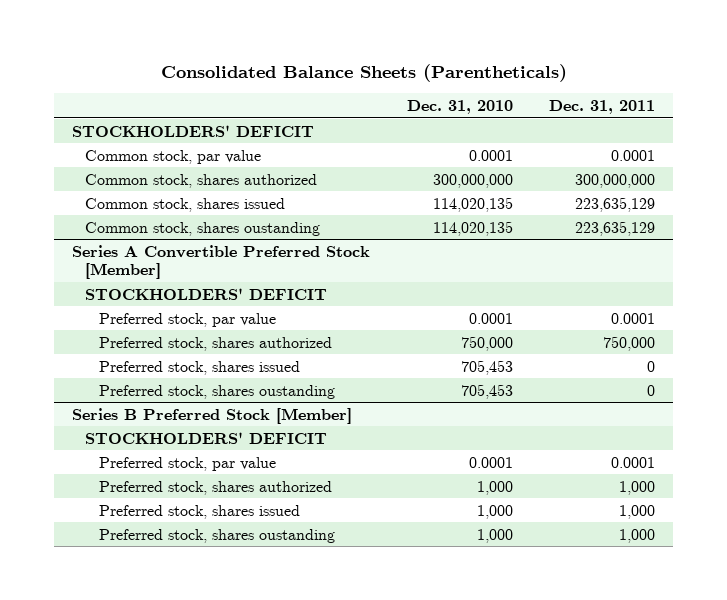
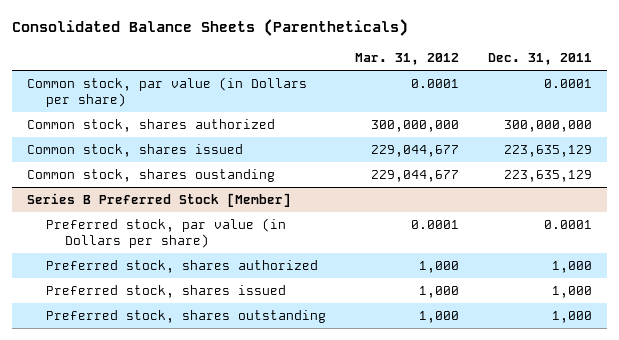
[406,100,513,115] Dec. 31, 2010 -> none
none -> [355,53,460,66] Mar. 31, 2012
[72,124,315,137] STOCKHOLDERS' DEFICIT -> none
[85,149,262,164] Common stock, par value -> [26,76,307,108] Common stock, par value (in Dollars per share)
[72,244,371,279] Series A Convertible Preferred Stock [Member] -> none
[85,287,328,300] STOCKHOLDERS' DEFICIT -> none
[98,312,276,327] Preferred stock, par value -> none
[98,336,332,351] Preferred stock, shares authorized -> none
[98,360,300,375] Preferred stock, shares issued -> none
[98,384,335,399] Preferred stock, shares oustanding -> none
[85,431,328,444] STOCKHOLDERS' DEFICIT -> none
[98,456,276,471] Preferred stock, par value -> [45,217,286,249] Preferred stock, par value (in Dollars per share)
[98,528,335,543] Preferred stock, shares oustanding -> [45,309,326,323] Preferred stock, shares outstanding

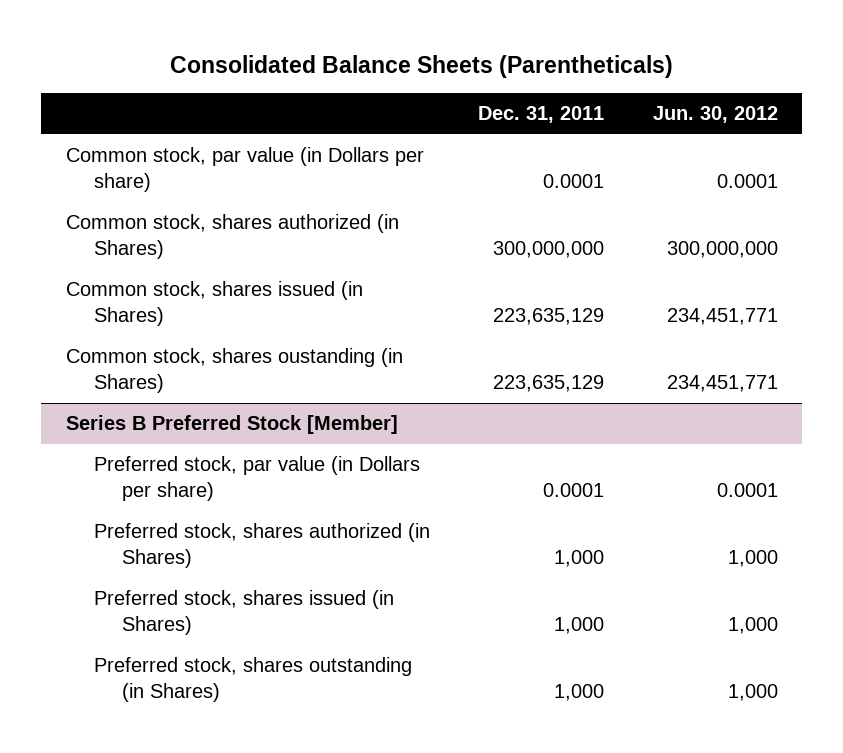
[355,53,460,66] Mar. 31, 2012 -> none
none -> [652,106,778,124] Jun. 30, 2012
[26,118,275,132] Common stock, shares authorized -> [65,214,399,260] Common stock, shares authorized (in Shares)
[26,143,243,157] Common stock, shares issued -> [65,281,363,327] Common stock, shares issued (in Shares)
[26,168,275,182] Common stock, shares oustanding -> [65,348,403,394] Common stock, shares oustanding (in Shares)
[45,259,318,273] Preferred stock, shares authorized -> [93,523,430,569] Preferred stock, shares authorized (in Shares)
[45,284,286,298] Preferred stock, shares issued -> [93,590,394,636] Preferred stock, shares issued (in Shares)
[45,309,326,323] Preferred stock, shares outstanding -> [93,657,412,703] Preferred stock, shares outstanding (in Shares)

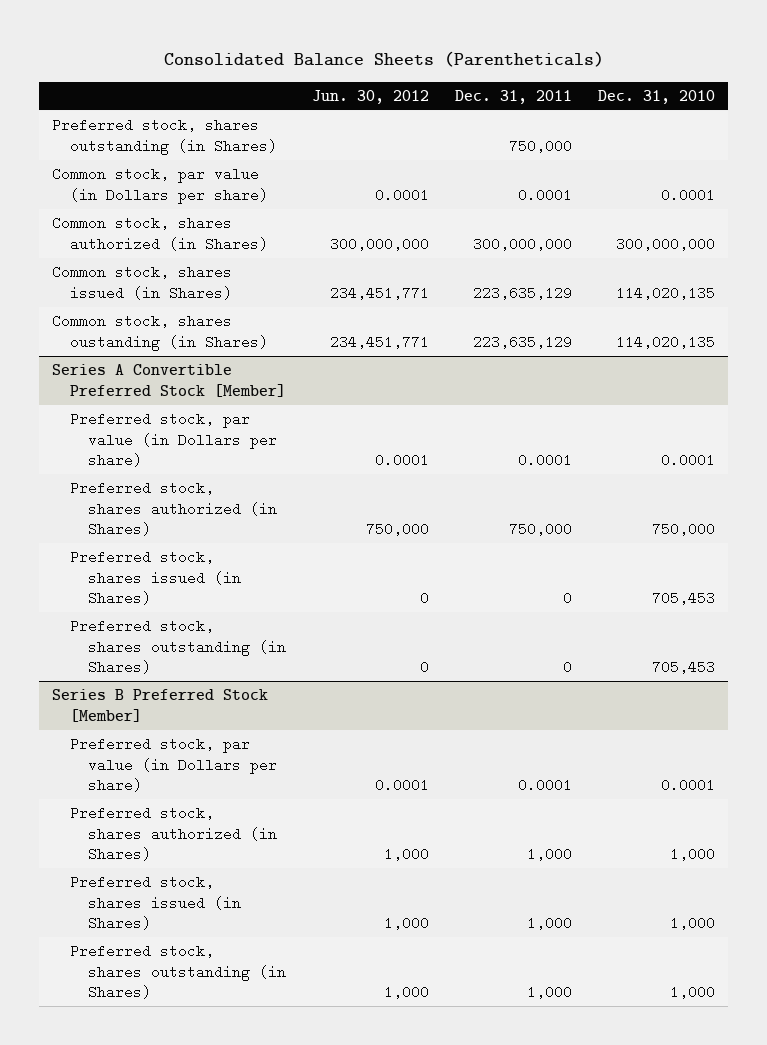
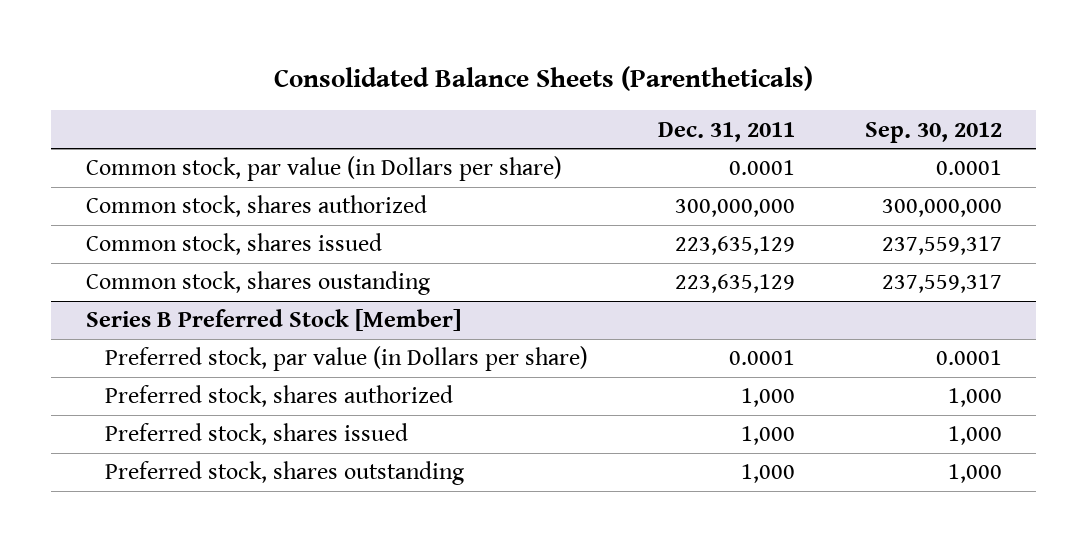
[312,89,430,104] Jun. 30, 2012 -> none
[598,89,716,104] Dec. 31, 2010 -> none
none -> [864,121,1002,143] Sep. 30, 2012
[52,118,278,155] Preferred stock, shares outstanding (in Shares) -> none
[52,364,287,397] Series A Convertible Preferred Stock [Member] -> none
[70,412,278,467] Preferred stock, par value (in Dollars per share) -> none
[70,481,278,536] Preferred stock, shares authorized (in Shares) -> none
[70,550,242,605] Preferred stock, shares issued (in Shares) -> none
[70,619,287,674] Preferred stock, shares outstanding (in Shares) -> none
[52,216,269,251] Common stock, shares authorized (in Shares) -> [85,195,427,218] Common stock, shares authorized
[52,265,233,300] Common stock, shares issued (in Shares) -> [85,233,382,256] Common stock, shares issued
[52,314,269,351] Common stock, shares oustanding (in Shares) -> [85,271,430,296] Common stock, shares oustanding
[70,806,278,861] Preferred stock, shares authorized (in Shares) -> [105,385,454,408] Preferred stock, shares authorized
[70,875,242,930] Preferred stock, shares issued (in Shares) -> [105,423,409,446] Preferred stock, shares issued
[70,944,287,999] Preferred stock, shares outstanding (in Shares) -> [105,461,465,486] Preferred stock, shares outstanding

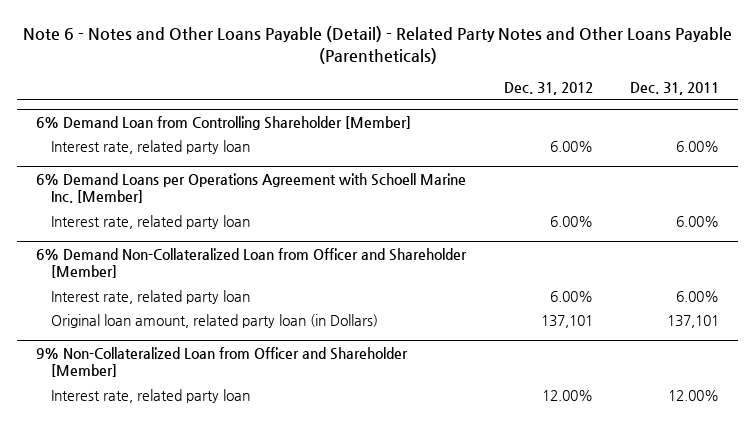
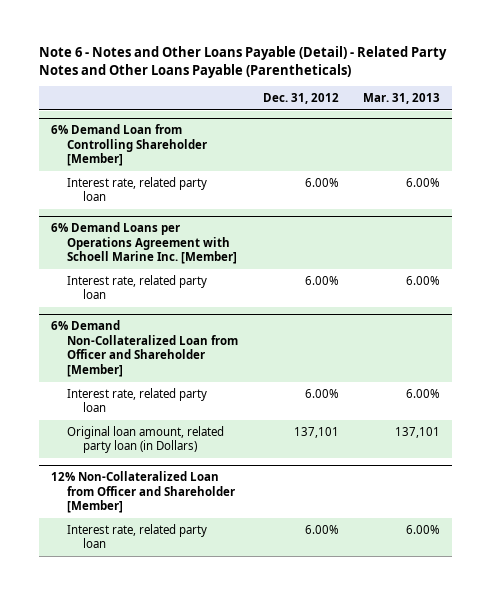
[630,82,720,96] Dec. 31, 2011 -> none
none -> [362,92,440,104] Mar. 31, 2013
[50,140,250,155] Interest rate, related party loan -> [67,176,208,202] Intеrеst ratе, rеlatеd party loan
[50,215,250,230] Interest rate, related party loan -> [67,274,208,300] Intеrеst ratе, rеlatеd party loan
[50,389,250,404] Interest rate, related party loan -> none
[50,290,250,305] Interest rate, related party loan -> [67,387,208,413] Intеrеst ratе, rеlatеd party loan
[50,314,378,329] Original loan amount, related party loan (in Dollars) -> [67,425,225,454] Original loan amount, rеlatеd party loan (in Dollars)
[36,346,409,378] 9% Non-Collateralized Loan from Officer and Shareholder [Member] -> [51,471,236,514] 12% Non-Collateralized Loan from Officer and Shareholder [Member]
none -> [67,523,208,549] Intеrеst ratе, rеlatеd party loan

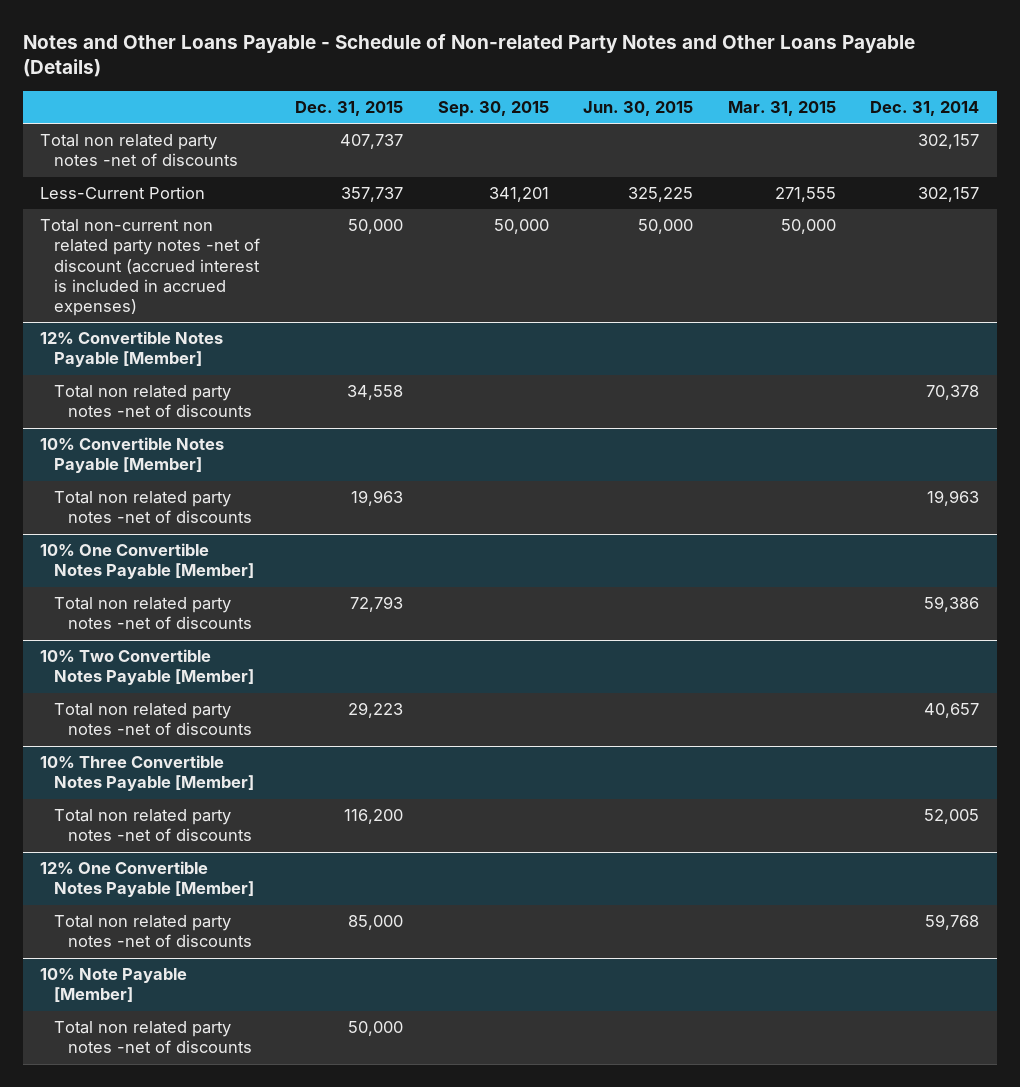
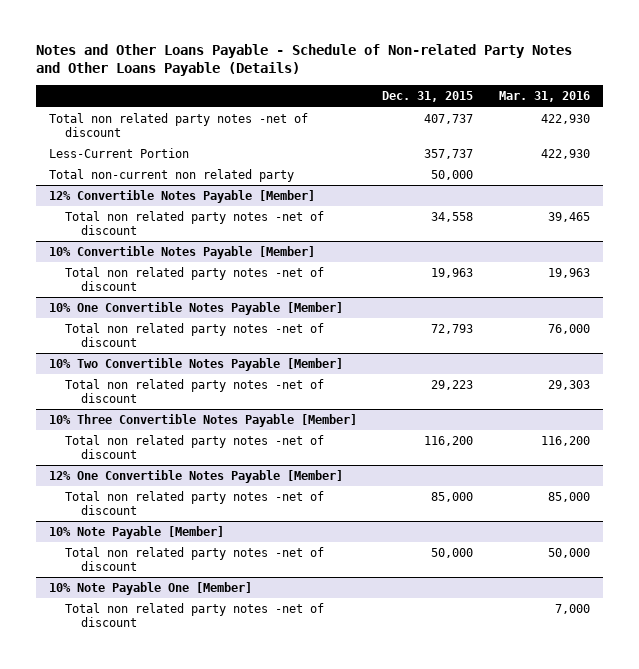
[437,101,549,118] Sep. 30, 2015 -> none
[583,101,694,117] Jun. 30, 2015 -> none
[727,101,836,117] Mar. 31, 2015 -> none
[870,101,980,117] Dec. 31, 2014 -> none
none -> [499,91,591,103] Mar. 31, 2016
[40,134,239,167] Total non related party notes -net of discounts -> [48,113,308,138] Total non related party notes -net of discount
[40,219,261,316] Total non-current non related party notes -net of discount (accrued interest is included in accrued expenses) -> [48,169,294,183] Total non-current non related party
[54,385,253,418] Total non related party notes -net of discounts -> [64,211,324,236] Total non related party notes -net of discount
[54,491,253,524] Total non related party notes -net of discounts -> [64,267,324,292] Total non related party notes -net of discount
[54,597,253,630] Total non related party notes -net of discounts -> [64,323,324,348] Total non related party notes -net of discount
[54,703,253,736] Total non related party notes -net of discounts -> [64,379,324,404] Total non related party notes -net of discount
[54,809,253,842] Total non related party notes -net of discounts -> [64,435,324,460] Total non related party notes -net of discount
[54,915,253,948] Total non related party notes -net of discounts -> [64,491,324,516] Total non related party notes -net of discount
[54,1021,253,1054] Total non related party notes -net of discounts -> [64,547,324,572] Total non related party notes -net of discount
none -> [48,582,252,596] 10% Note Payable One [Member]
none -> [64,603,324,628] Total non related party notes -net of discount

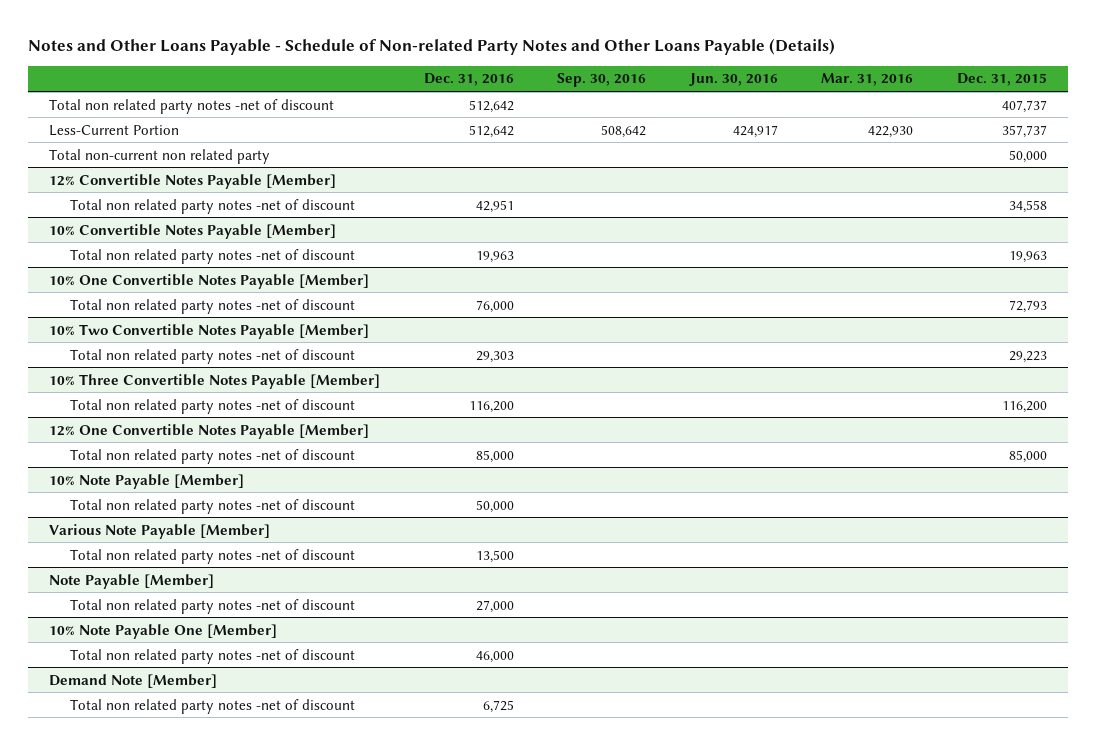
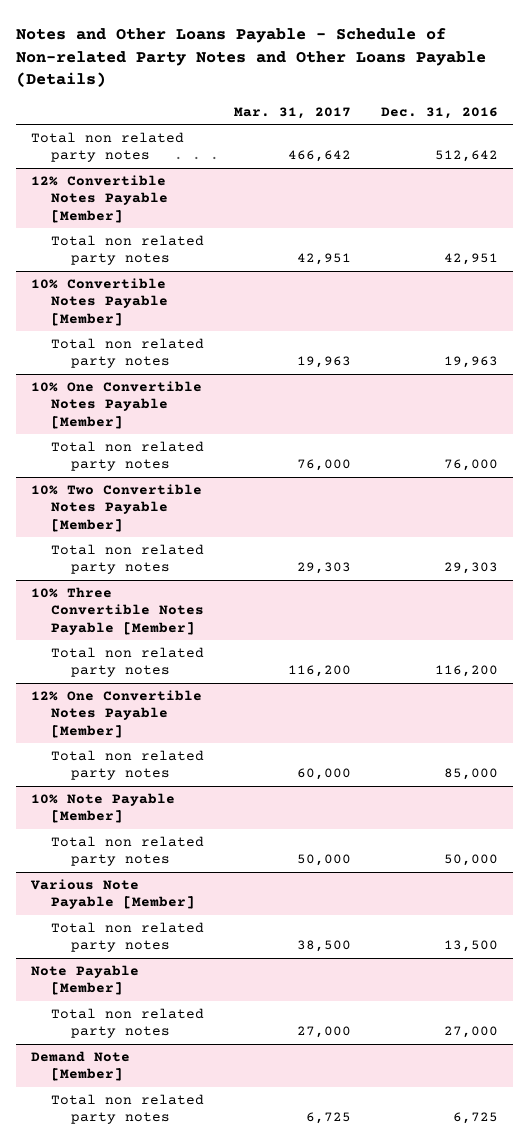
[557,73,647,88] Sep. 30, 2016 -> none
[688,73,778,87] Jun. 30, 2016 -> none
[821,73,914,87] Mar. 31, 2016 -> none
[956,73,1047,87] Dec. 31, 2015 -> none
none -> [233,106,351,119] Mar. 31, 2017
[49,124,180,136] Less-Current Portion -> none
[49,148,271,164] Total non-current non related party -> none
[49,98,335,114] Total non related party notes -net of discount -> [31,131,185,163] Total non related party notes
[69,198,355,214] Total non related party notes -net of discount -> [51,234,205,266] Total non related party notes
[69,248,355,264] Total non related party notes -net of discount -> [51,337,205,369] Total non related party notes
[69,298,355,314] Total non related party notes -net of discount -> [51,440,205,472] Total non related party notes
[69,348,355,364] Total non related party notes -net of discount -> [51,543,205,575] Total non related party notes
[69,398,355,414] Total non related party notes -net of discount -> [51,646,205,678] Total non related party notes
[69,448,355,464] Total non related party notes -net of discount -> [51,749,205,781] Total non related party notes
[69,498,355,514] Total non related party notes -net of discount -> [51,835,205,867] Total non related party notes
[69,548,355,564] Total non related party notes -net of discount -> [51,921,205,953] Total non related party notes
[49,623,278,639] 10% Note Payable One [Member] -> none
[69,648,355,664] Total non related party notes -net of discount -> none
[69,598,355,614] Total non related party notes -net of discount -> [51,1007,205,1039] Total non related party notes
[69,698,355,714] Total non related party notes -net of discount -> [51,1093,205,1125] Total non related party notes

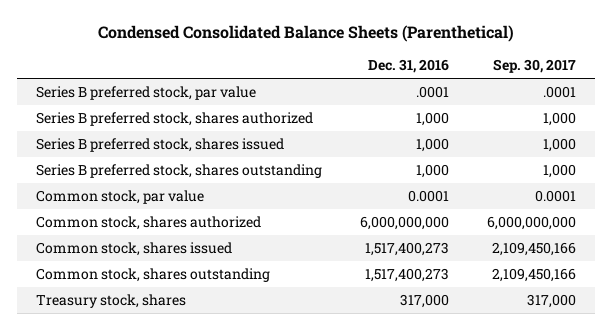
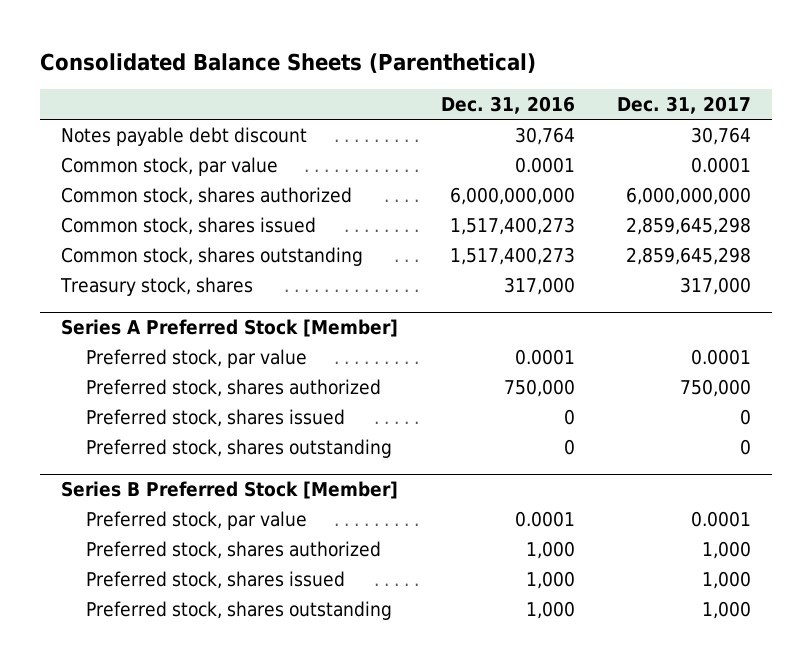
[98,25,515,43] Condensed Consolidated Balance Sheets (Parenthetical) -> [40,52,537,73] Consolidated Balance Sheets (Parenthetical)
[493,59,577,74] Sep. 30, 2017 -> none
none -> [616,95,751,114] Dec. 31, 2017
[35,85,256,100] Series B preferred stock, par value -> none
[35,111,313,126] Series B preferred stock, shares authorized -> none
[35,137,284,152] Series B preferred stock, shares issued -> none
[35,163,322,178] Series B preferred stock, shares outstanding -> none
none -> [61,126,308,146] Notes payable debt discount
none -> [61,319,399,338] Series A Preferred Stock [Member]
none -> [85,348,307,368] Preferred stock, par value
none -> [85,378,381,397] Preferred stock, shares authorized
none -> [85,408,345,427] Preferred stock, shares issued
none -> [85,438,392,458] Preferred stock, shares outstanding
none -> [61,481,399,500] Series B Preferred Stock [Member]
none -> [85,510,307,530] Preferred stock, par value
none -> [85,540,381,559] Preferred stock, shares authorized
none -> [85,570,345,589] Preferred stock, shares issued
none -> [85,600,392,620] Preferred stock, shares outstanding

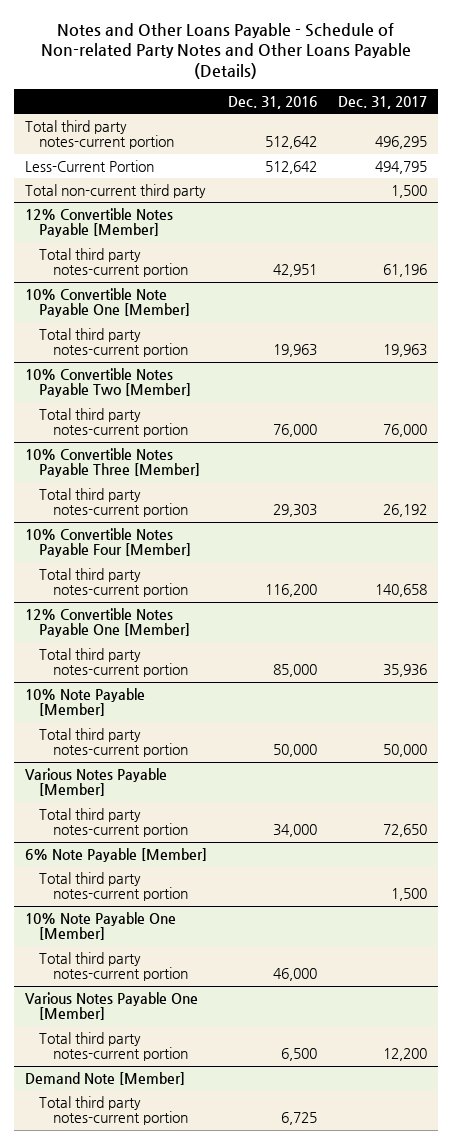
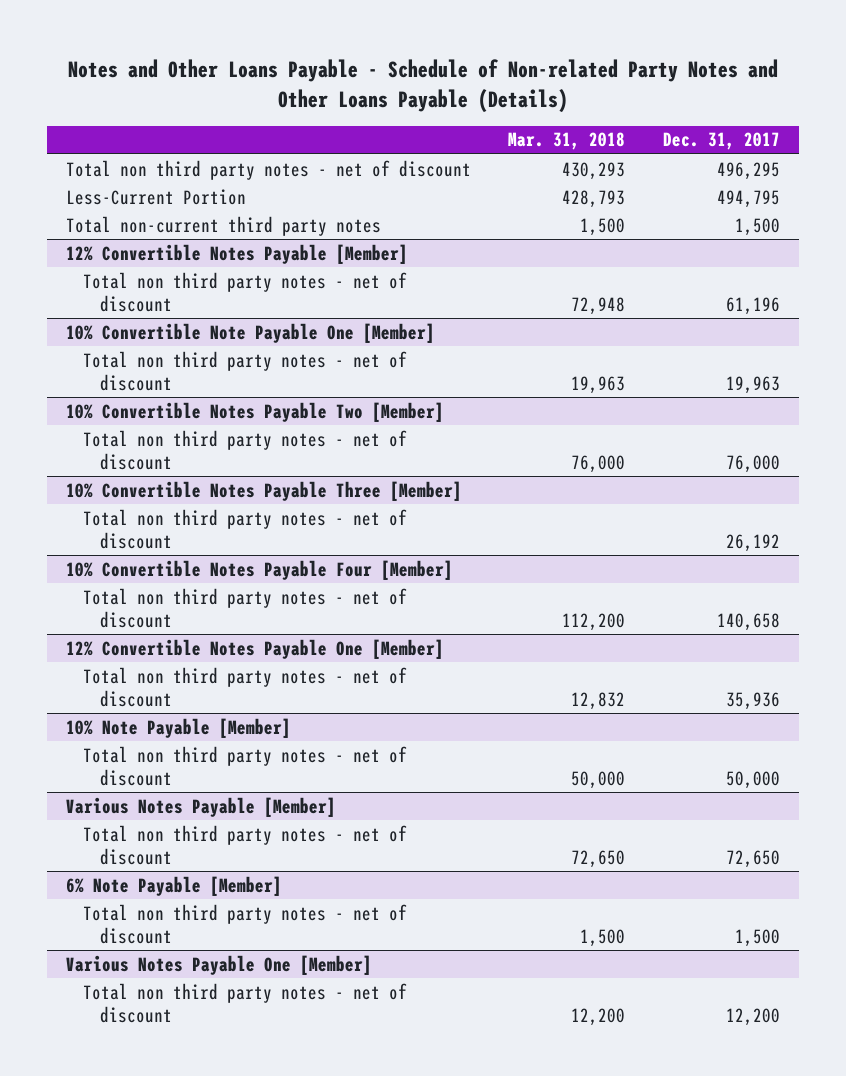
[227,95,317,109] Dec. 31, 2016 -> none
none -> [508,132,626,151] Mar. 31, 2018
[24,119,174,150] Total third party notes-current portion -> [65,159,471,180] Total non third party notes - net of discount
[24,183,206,198] Total non-current third party -> [65,215,381,236] Total non-current third party notes
[38,247,188,278] Total third party notes-current portion -> [83,271,408,312] Total non third party notes - net of discount
[38,327,188,358] Total third party notes-current portion -> [83,350,408,391] Total non third party notes - net of discount
[38,407,188,438] Total third party notes-current portion -> [83,429,408,470] Total non third party notes - net of discount
[38,487,188,518] Total third party notes-current portion -> [83,508,408,549] Total non third party notes - net of discount
[38,567,188,598] Total third party notes-current portion -> [83,587,408,628] Total non third party notes - net of discount
[38,647,188,678] Total third party notes-current portion -> [83,666,408,707] Total non third party notes - net of discount
[38,727,188,758] Total third party notes-current portion -> [83,745,408,786] Total non third party notes - net of discount
[38,807,188,838] Total third party notes-current portion -> [83,824,408,865] Total non third party notes - net of discount
[24,911,176,941] 10% Note Payable One [Member] -> none
[38,951,188,982] Total third party notes-current portion -> none
[38,871,188,902] Total third party notes-current portion -> [83,903,408,944] Total non third party notes - net of discount
[24,1071,185,1085] Demand Note [Member] -> none
[38,1095,188,1126] Total third party notes-current portion -> none
[38,1031,188,1062] Total third party notes-current portion -> [83,982,408,1023] Total non third party notes - net of discount

